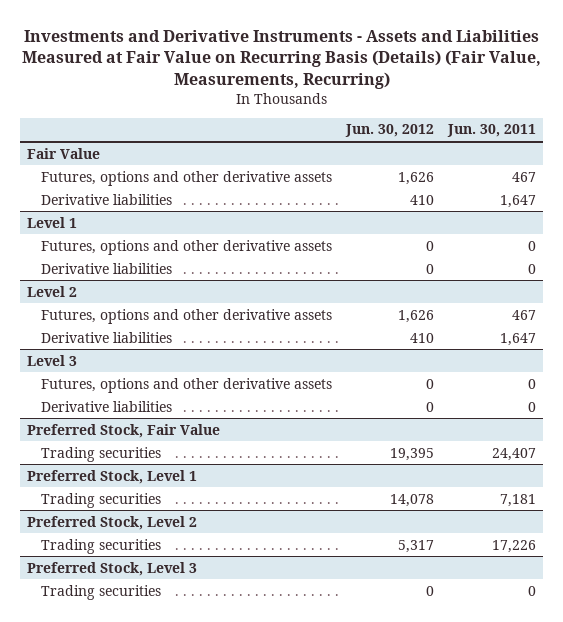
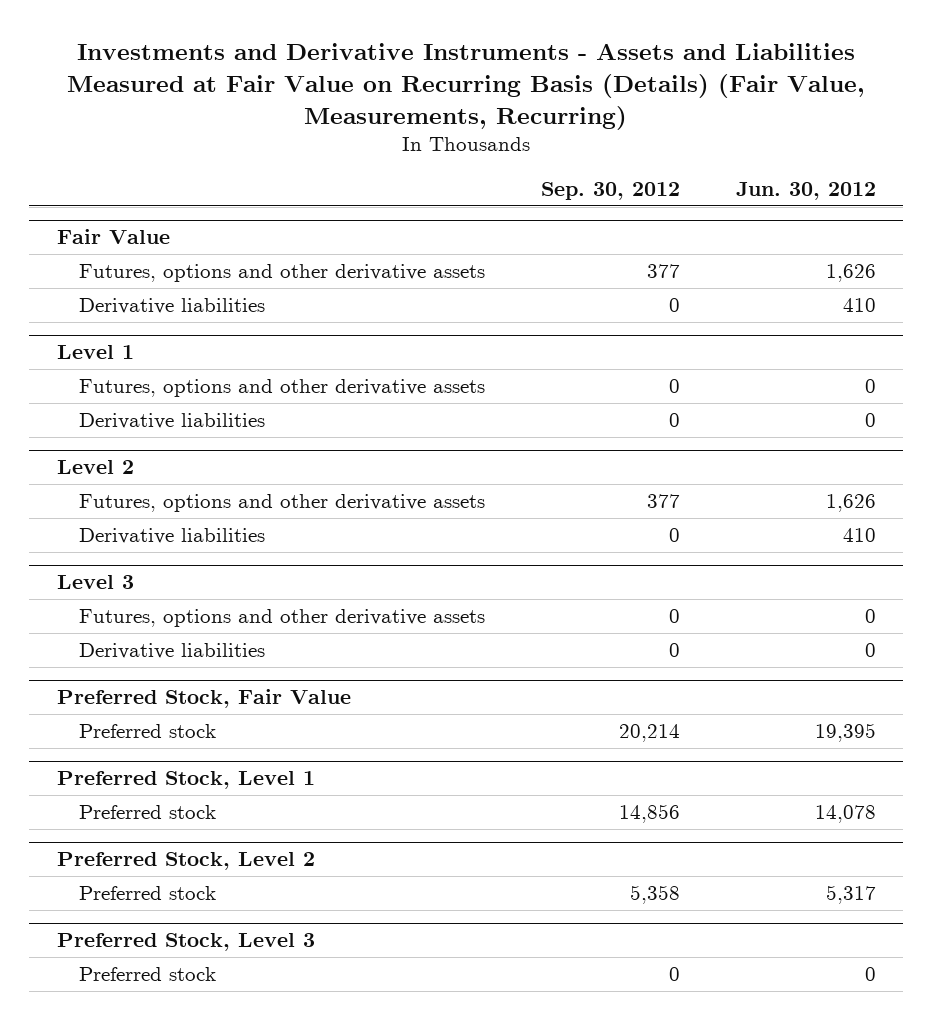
[447,124,537,138] Jun. 30, 2011 -> none
none -> [540,181,680,200] Sep. 30, 2012
[41,446,162,462] Trading securities -> [79,724,217,739] Preferred stock
[41,492,162,508] Trading securities -> [79,805,217,820] Preferred stock
[41,538,162,554] Trading securities -> [79,886,217,901] Preferred stock
[41,584,162,600] Trading securities -> [79,967,217,982] Preferred stock

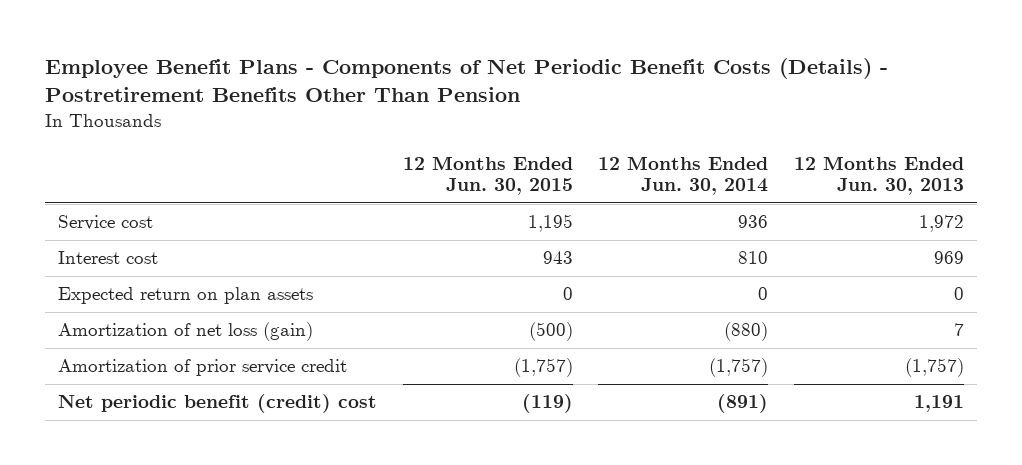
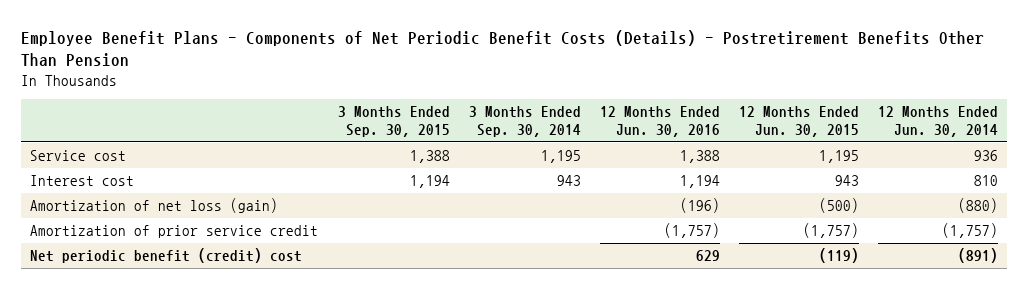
[793,155,964,196] 12 Months Ended Jun. 30, 2013 -> none
none -> [337,106,450,137] 3 Months Ended Sep. 30, 2015
none -> [468,106,581,137] 3 Months Ended Sep. 30, 2014
none -> [599,106,720,137] 12 Months Ended Jun. 30, 2016
[57,287,313,305] Expected return on plan assets -> none

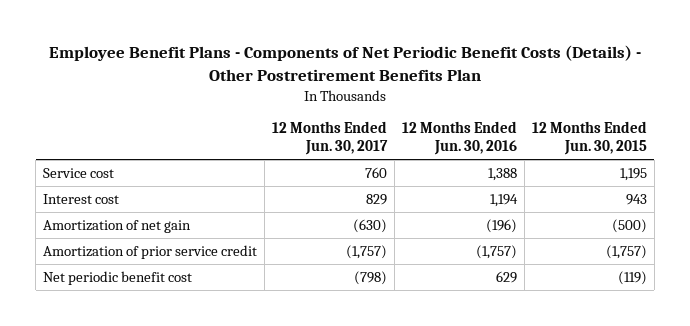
[20,30,984,67] Employee Benefit Plans - Components of Net Periodic Benefit Costs (Details) - Postretirement Benefits Other Than Pension -> [49,45,642,82] Employee Benefit Plans - Components of Net Periodic Benefit Costs (Details) - Other Postretirement Benefits Plan
[337,106,450,137] 3 Months Ended Sep. 30, 2015 -> none
[468,106,581,137] 3 Months Ended Sep. 30, 2014 -> none
[877,106,998,137] 12 Months Ended Jun. 30, 2014 -> none
none -> [272,121,389,156] 12 Months Ended Jun. 30, 2017
[30,198,279,214] Amortization of net loss (gain) -> [43,219,192,233] Amortization of net gain
[30,248,303,264] Net periodic benefit (credit) cost -> [43,270,193,285] Net periodic benefit cost

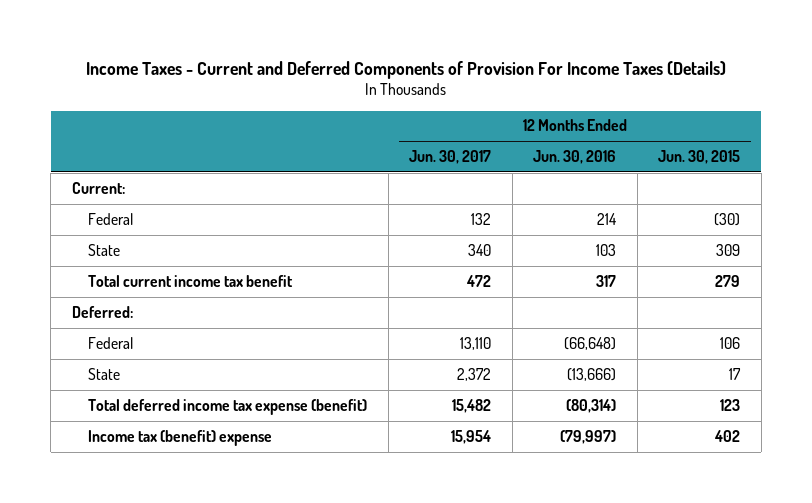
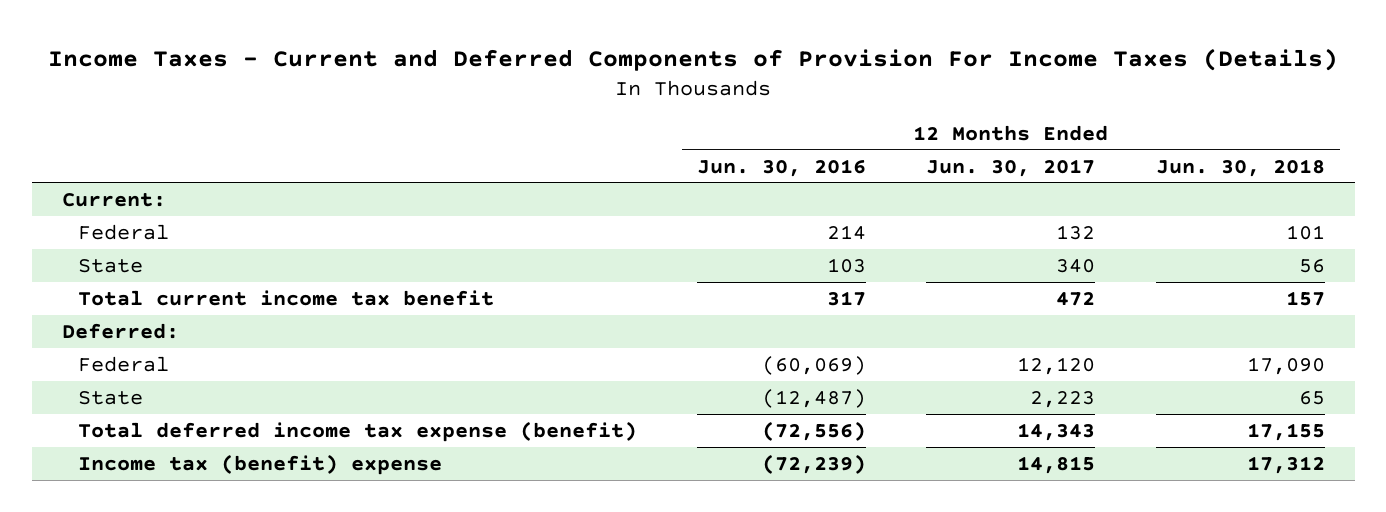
[658,150,741,165] Jun. 30, 2015 -> none
none -> [1155,158,1325,177] Jun. 30, 2018
[460,336,492,350] 13,110 -> [1017,356,1096,375] 12,120
[564,336,617,350] (66,648) -> [762,355,867,375] (60,069)
[457,367,492,381] 2,372 -> [1030,390,1096,408] 2,223
[567,367,617,381] (13,666) -> [762,388,867,408] (12,487)
[452,398,492,413] 15,482 -> [1017,422,1096,441] 14,343
[566,398,617,413] (80,314) -> [762,420,867,441] (72,556)
[451,429,492,444] 15,954 -> [1017,455,1096,474] 14,815
[560,429,617,444] (79,997) -> [762,453,867,474] (72,239)

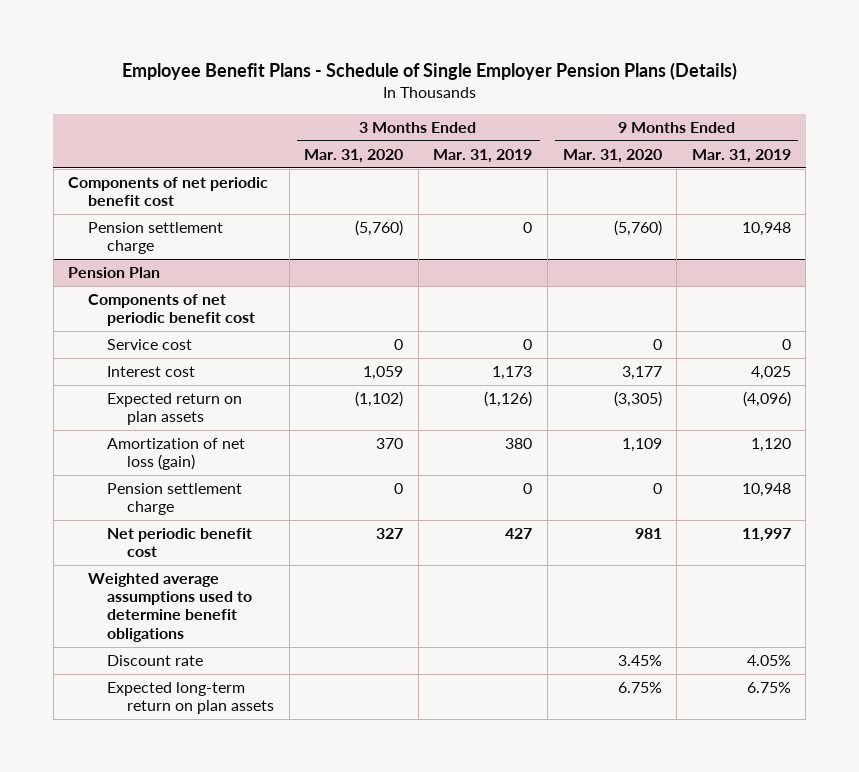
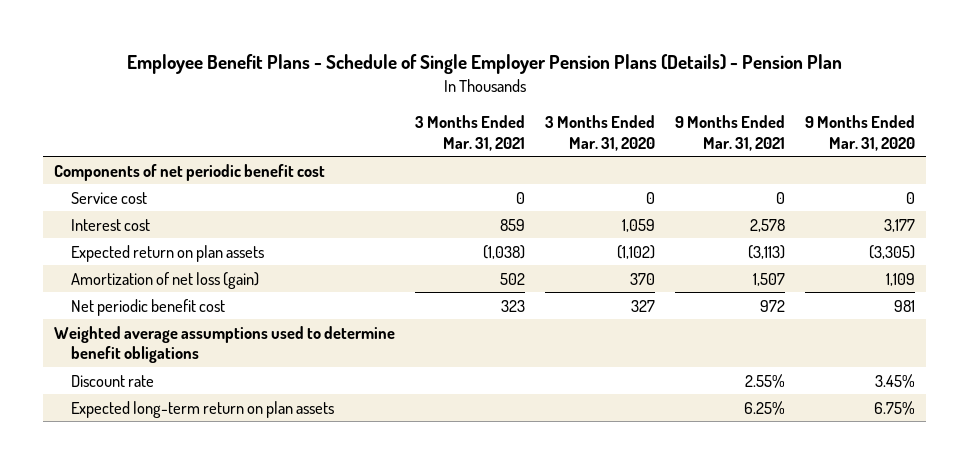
[121,62,737,81] Employee Benefit Plans - Schedule of Single Employer Pension Plans (Details) -> [126,54,842,75] Employee Benefit Plans - Schedule of Single Employer Pension Plans (Details) - Pension Plan
[433,148,533,163] Mar. 31, 2019 -> none
[691,148,791,163] Mar. 31, 2019 -> none
none -> [414,115,525,151] 3 Months Ended Mar. 31, 2021
none -> [675,115,786,151] 9 Months Ended Mar. 31, 2021
[87,222,223,255] Pension settlement charge -> none
[68,267,161,279] Pension Plan -> none
[87,294,256,327] Components of net periodic benefit cost -> none
[107,483,243,516] Pension settlement charge -> none

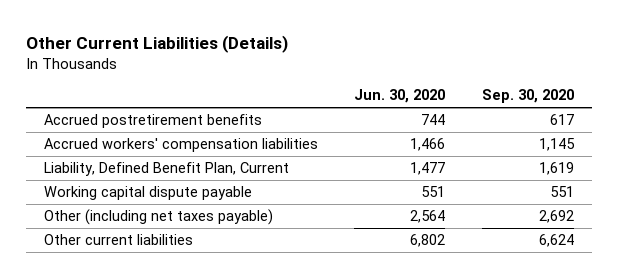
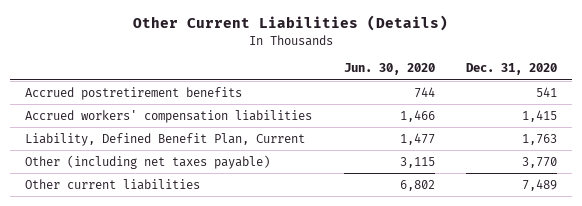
[481,89,574,104] Sep. 30, 2020 -> none
none -> [465,63,557,76] Dec. 31, 2020
[44,186,253,201] Working capital dispute payable -> none
[410,210,446,224] 2,564 -> [399,156,435,168] 3,115

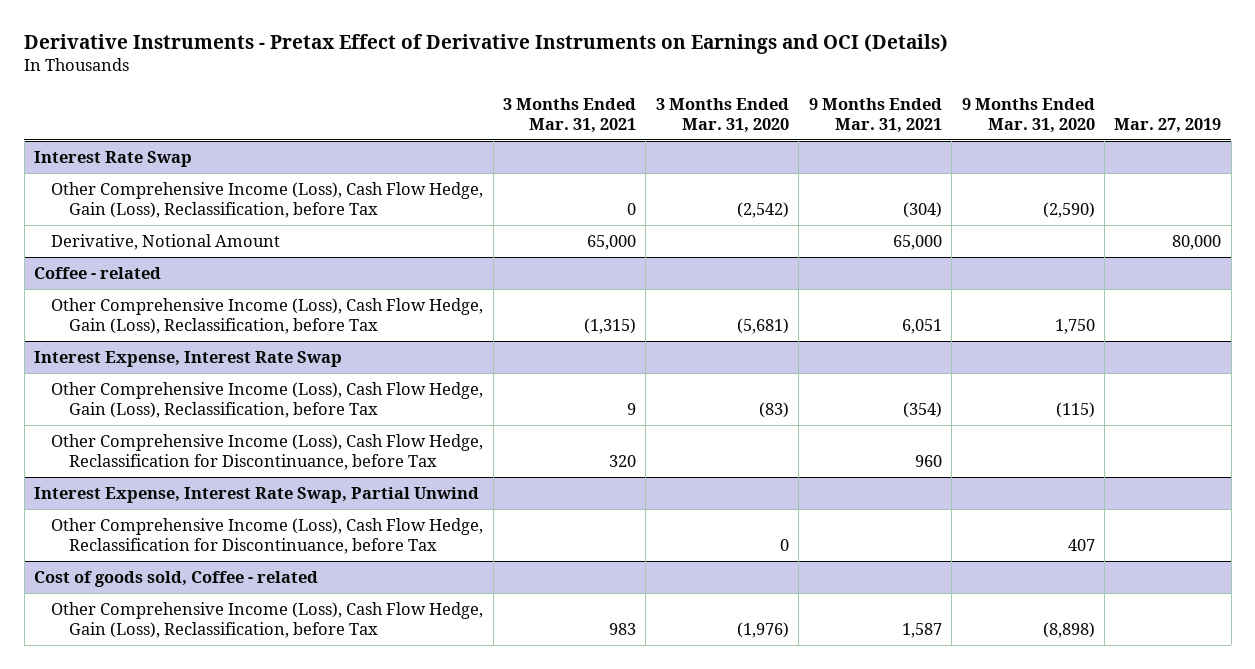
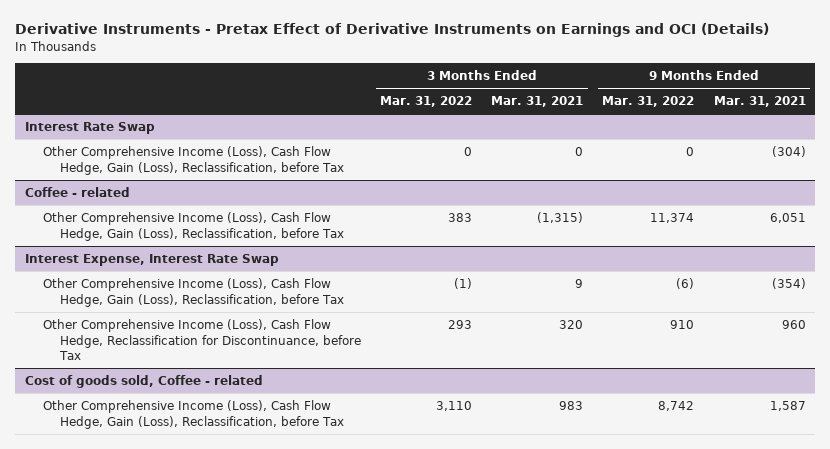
[655,97,789,133] 3 Months Ended Mar. 31, 2020 -> none
[961,97,1095,133] 9 Months Ended Mar. 31, 2020 -> none
[1114,117,1222,133] Mar. 27, 2019 -> none
none -> [380,96,473,108] Mar. 31, 2022
none -> [602,96,695,108] Mar. 31, 2022
[51,234,281,251] Derivative, Notional Amount -> none
[33,487,479,504] Interest Expense, Interest Rate Swap, Partial Unwind -> none
[51,518,484,554] Other Comprehensive Income (Loss), Cash Flow Hedge, Reclassification for Discontinuance, before Tax -> none

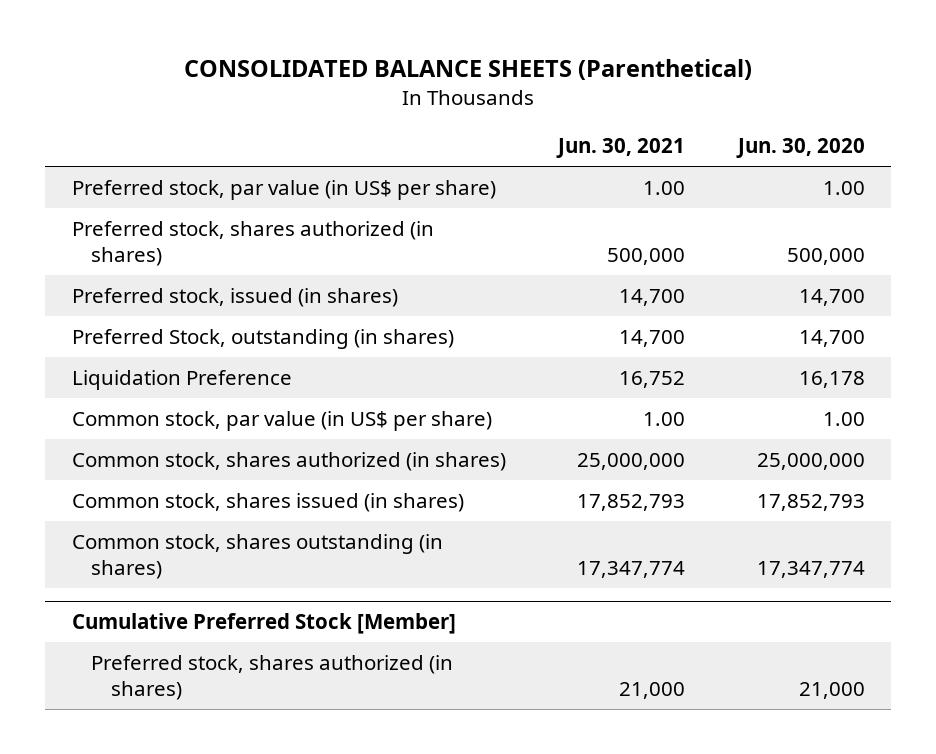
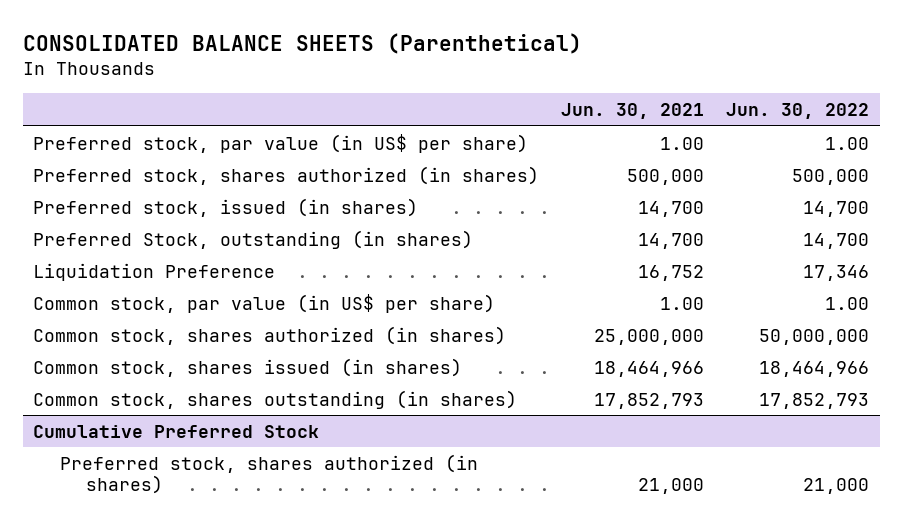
[735,138,865,159] Jun. 30, 2020 -> none
none -> [726,103,870,120] Jun. 30, 2022
[577,493,686,511] 17,852,793 -> [594,360,705,377] 18,464,966
[577,561,686,579] 17,347,774 -> [594,392,705,409] 17,852,793
[71,612,456,634] Cumulative Preferred Stock [Member] -> [33,424,320,438] Cumulative Preferred Stock

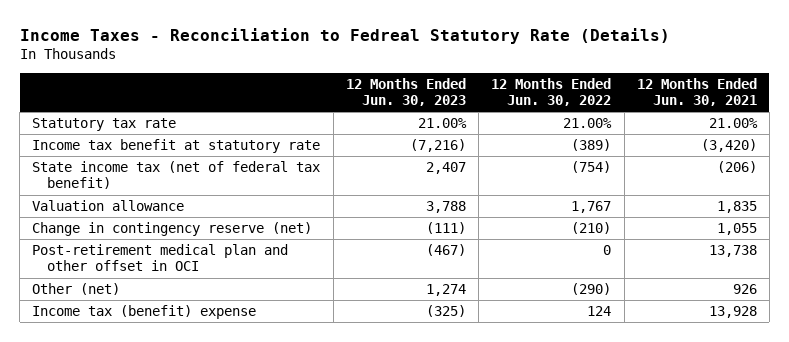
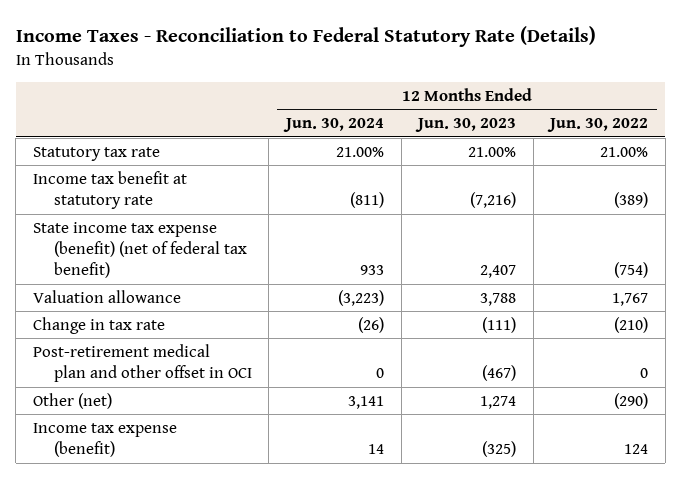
[19,27,670,44] Income Taxes - Reconciliation to Fedreal Statutory Rate (Details) -> [15,26,596,48] Income Taxes - Reconciliation to Federal Statutory Rate (Details)
[636,77,757,107] 12 Months Ended Jun. 30, 2021 -> none
none -> [282,118,384,133] Jun. 30, 2024
[32,161,321,190] State income tax (net of federal tax benefit) -> [32,221,247,279] State income tax expense (benefit) (net of federal tax benefit)
[32,222,313,237] Change in contingency reserve (net) -> [32,316,165,334] Change in tax rate
[32,305,257,320] Income tax (benefit) expense -> [32,422,177,458] Income tax expense (benefit)

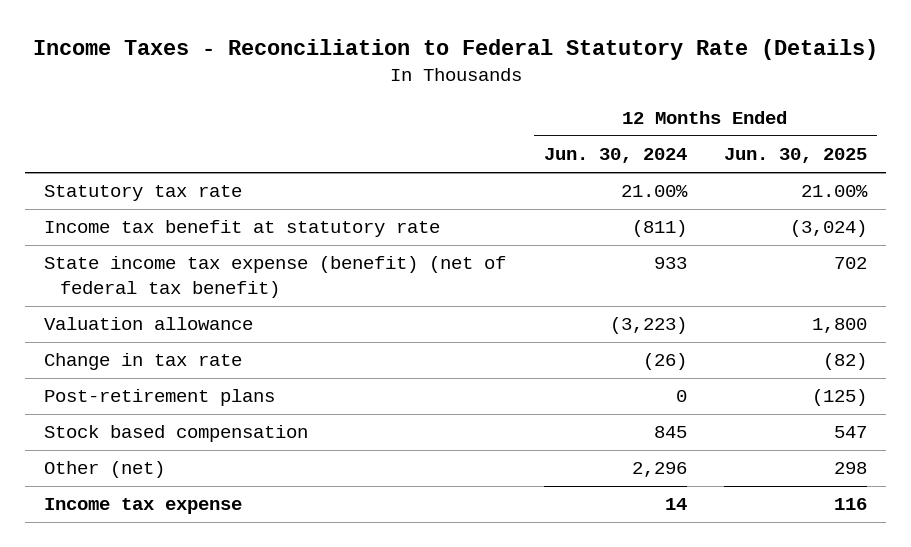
[415,118,517,133] Jun. 30, 2023 -> none
[547,118,649,133] Jun. 30, 2022 -> none
none -> [724,148,868,164] Jun. 30, 2025
[32,343,252,383] Post-retirement medical plan and other offset in OCI -> none
none -> [44,389,276,407] Post-retirement plans
none -> [44,425,309,443] Stock based compensation
[347,395,384,409] 3,141 -> [631,462,687,478] 2,296
[32,422,177,458] Income tax expense (benefit) -> [44,498,243,515] Income tax expense

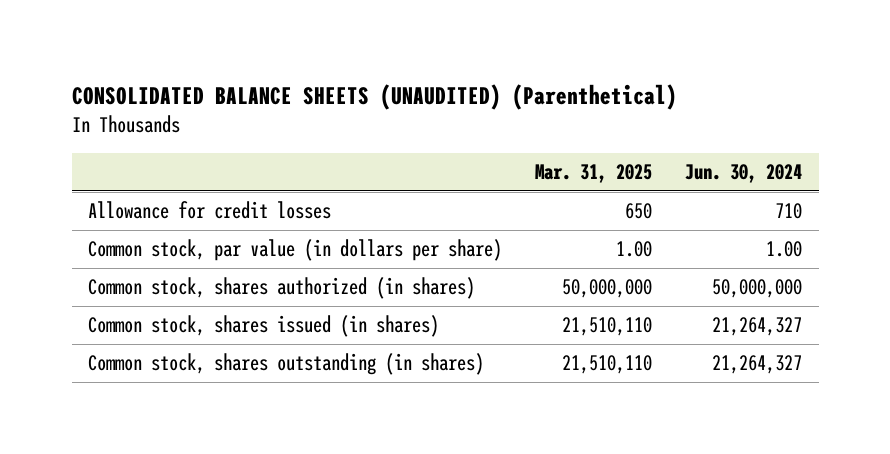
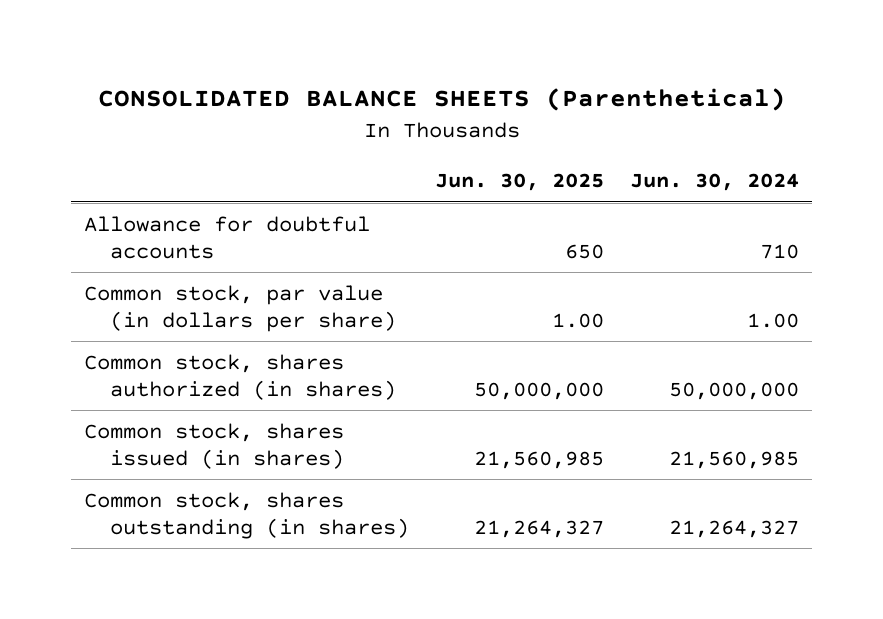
[71,83,677,110] CONSOLIDATED BALANCE SHEETS (UNAUDITED) (Parenthetical) -> [97,88,786,112] CONSOLIDATED BALANCE SHEETS (Parenthetical)
[535,164,653,184] Mar. 31, 2025 -> none
none -> [435,172,605,191] Jun. 30, 2025
[88,201,332,220] Allowance for credit losses -> none
none -> [84,215,371,259] Allowance for doubtful accounts
[712,317,803,337] 21,264,327 -> [668,450,799,469] 21,560,985

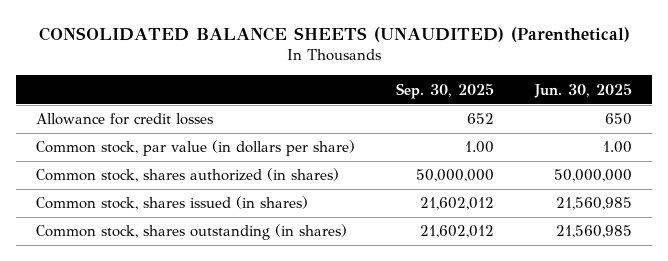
[97,88,786,112] CONSOLIDATED BALANCE SHEETS (Parenthetical) -> [39,26,631,42] CONSOLIDATED BALANCE SHEETS (UNAUDITED) (Parenthetical)
[629,172,799,191] Jun. 30, 2024 -> none
none -> [396,82,495,99] Sep. 30, 2025
[84,215,371,259] Allowance for doubtful accounts -> none
none -> [36,113,214,126] Allowance for credit losses
[474,519,605,538] 21,264,327 -> [555,225,632,239] 21,560,985

